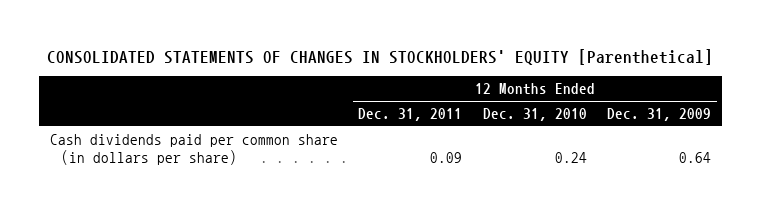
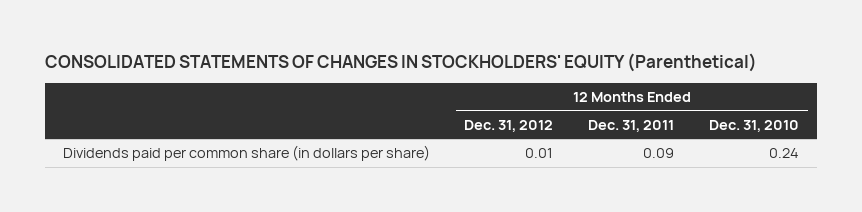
[47,48,714,65] CONSOLIDATED STATEMENTS OF CHANGES IN STOCKHOLDERS' EQUITY [Parenthetical] -> [45,52,758,72] CONSOLIDATED STATEMENTS OF CHANGES IN STOCKHOLDERS' EQUITY (Parenthetical)
[607,108,712,122] Dec. 31, 2009 -> none
none -> [464,119,554,132] Dec. 31, 2012
[49,133,338,166] Cash dividends paid per common share (in dollars per share) -> [62,145,430,162] Dividends paid per common share (in dollars per share)

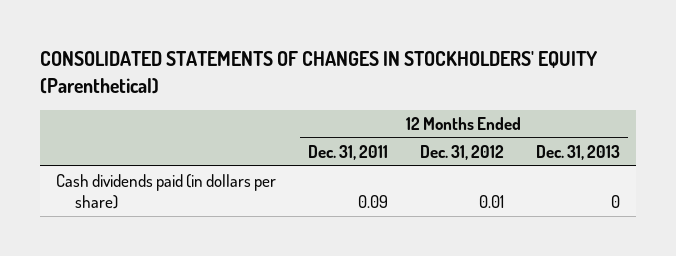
[709,119,800,132] Dec. 31, 2010 -> none
none -> [536,144,621,160] Dec. 31, 2013
[62,145,430,162] Dividends paid per common share (in dollars per share) -> [56,174,277,209] Cash dividends paid (in dollars per share)

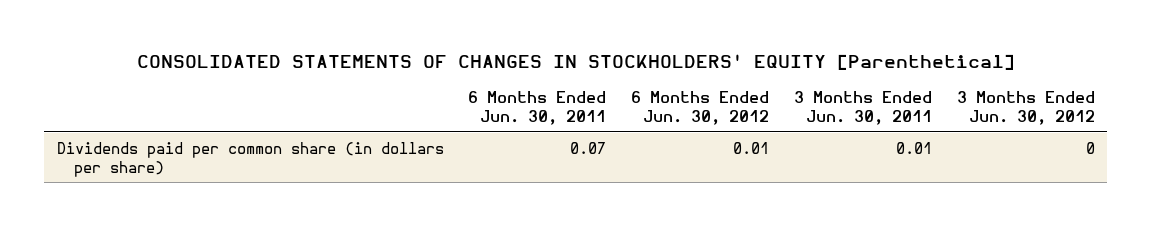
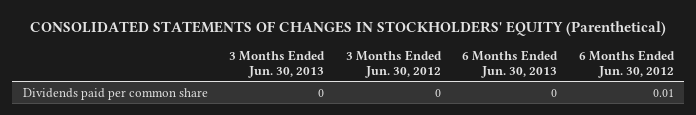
[136,53,1015,70] CONSOLIDATED STATEMENTS OF CHANGES IN STOCKHOLDERS' EQUITY [Parenthetical] -> [30,21,667,37] CONSOLIDATED STATEMENTS OF CHANGES IN STOCKHOLDERS' EQUITY (Parenthetical)
[468,91,607,126] 6 Months Ended Jun. 30, 2011 -> none
[794,91,933,126] 3 Months Ended Jun. 30, 2011 -> none
none -> [229,49,326,78] 3 Months Ended Jun. 30, 2013
none -> [462,49,559,78] 6 Months Ended Jun. 30, 2013
[56,141,444,177] Dividends paid per common share (in dollars per share) -> [22,87,208,100] Dividends paid per common share

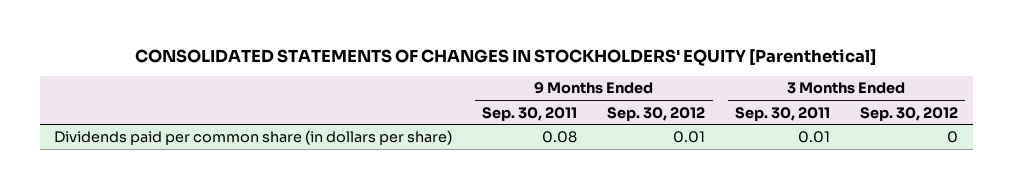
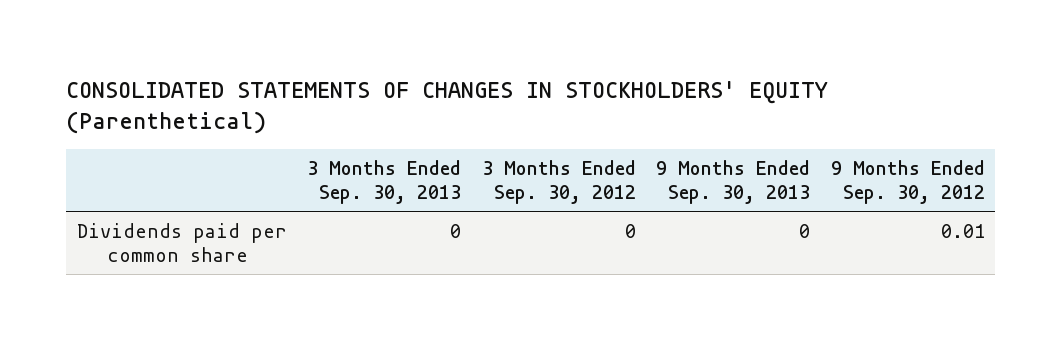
[135,48,877,66] CONSOLIDATED STATEMENTS OF CHANGES IN STOCKHOLDERS' EQUITY [Parenthetical] -> [66,80,829,135] CONSOLIDATED STATEMENTS OF CHANGES IN STOCKHOLDERS' EQUITY (Parenthetical)
[482,106,578,121] Sep. 30, 2011 -> none
[734,106,830,121] Sep. 30, 2011 -> none
none -> [307,160,462,205] 3 Months Ended Sep. 30, 2013
none -> [656,160,811,205] 9 Months Ended Sep. 30, 2013
[54,130,453,146] Dividends paid per common share (in dollars per share) -> [76,222,287,262] Dividends paid per common share

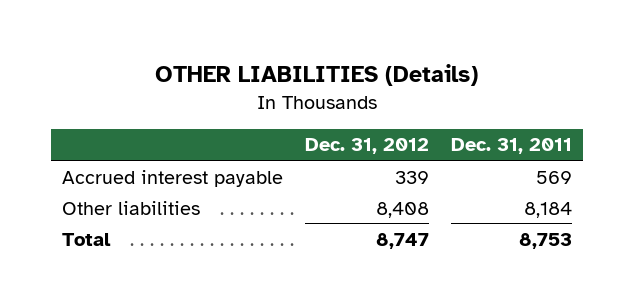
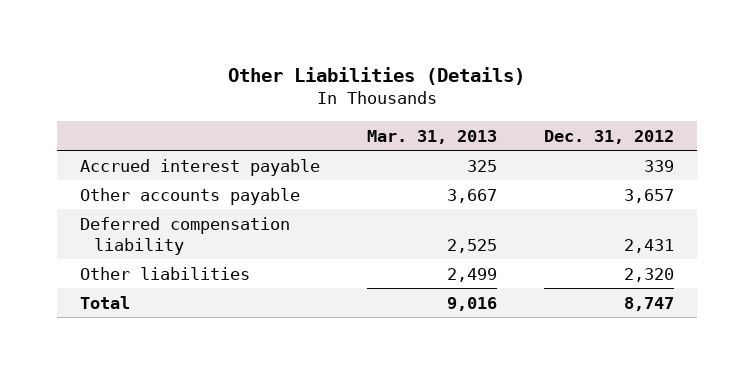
[155,63,479,86] OTHER LIABILITIES (Details) -> [227,67,525,86] Other Liabilities (Details)
[451,138,573,155] Dec. 31, 2011 -> none
none -> [366,129,497,144] Mar. 31, 2013
none -> [79,187,300,205] Other accounts payable
none -> [79,216,290,255] Deferred compensation liability
[376,201,430,218] 8,408 -> [623,267,674,282] 2,320

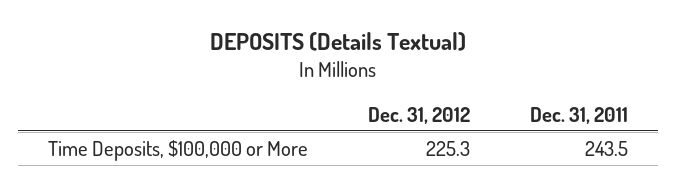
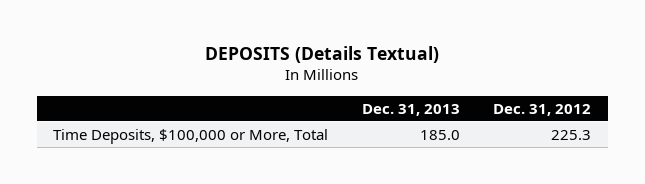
[530,106,629,124] Dec. 31, 2011 -> none
none -> [361,103,460,116] Dec. 31, 2013
[47,140,308,162] Time Deposits, $100,000 or More -> [53,128,329,144] Time Deposits, $100,000 or More, Total

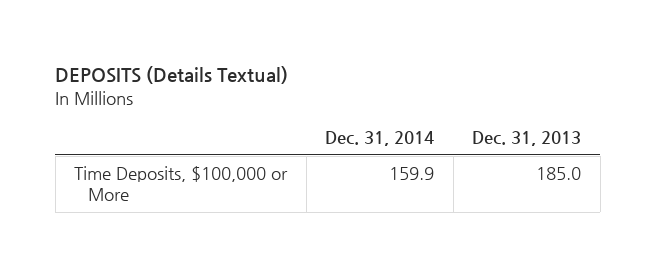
[493,103,592,116] Dec. 31, 2012 -> none
none -> [325,131,435,147] Dec. 31, 2014
[53,128,329,144] Time Deposits, $100,000 or More, Total -> [74,165,289,202] Time Deposits, $100,000 or More

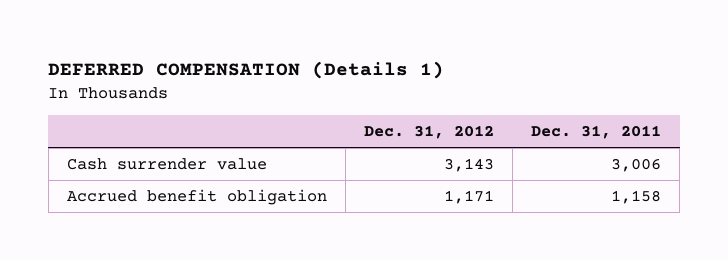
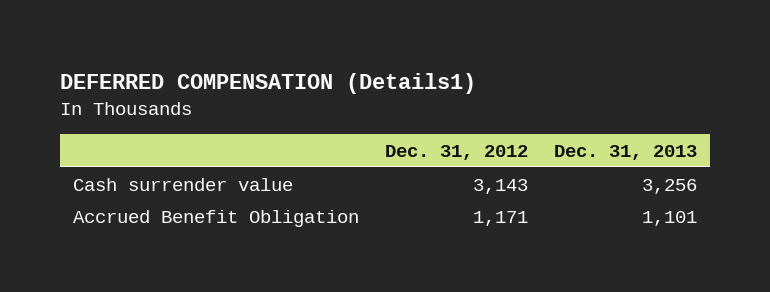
[48,60,445,79] DEFERRED COMPENSATION (Details 1) -> [59,73,476,95] DEFERRED COMPENSATION (Details1)
[531,125,662,140] Dec. 31, 2011 -> none
none -> [554,144,698,160] Dec. 31, 2013
[66,188,327,205] Accrued benefit obligation -> [72,209,359,227] Accrued Benefit Obligation

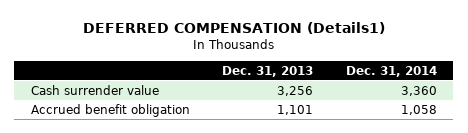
[385,144,529,160] Dec. 31, 2012 -> none
none -> [346,65,438,77] Dec. 31, 2014
[72,209,359,227] Accrued Benefit Obligation -> [30,103,190,117] Accrued benefit obligation

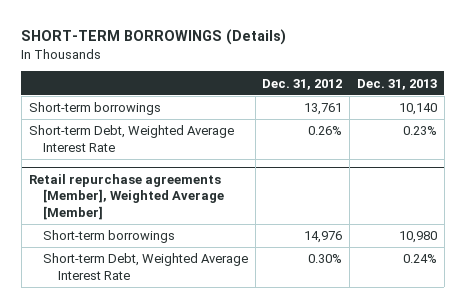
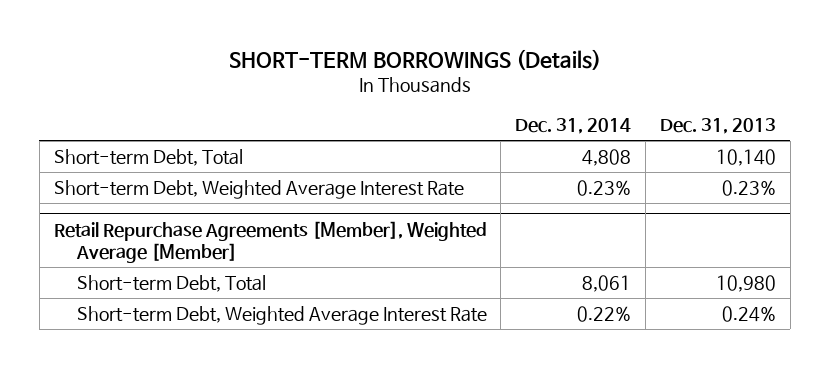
[262,78,343,90] Dec. 31, 2012 -> none
none -> [515,118,632,135] Dec. 31, 2014
[28,102,161,116] Short-term borrowings -> [53,149,243,167] Short-term Debt, Total
[28,173,225,220] Retail repurchase agreements [Member], Weighted Average [Member] -> [53,220,487,263] Retail Repurchase Agreements [Member], Weighted Average [Member]
[43,230,176,244] Short-term borrowings -> [76,275,266,293] Short-term Debt, Total

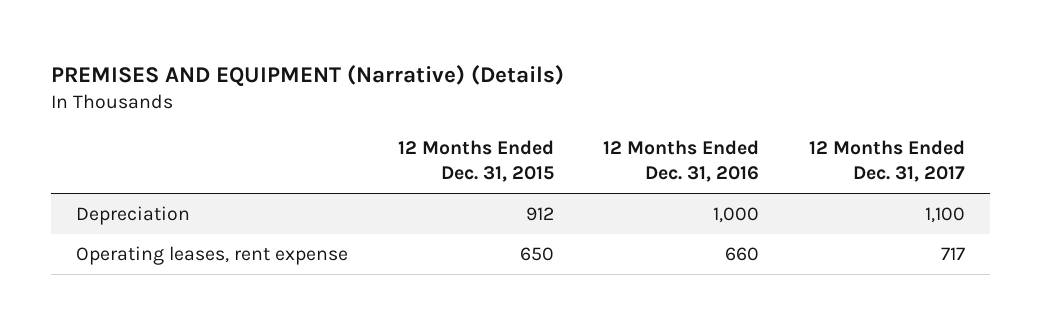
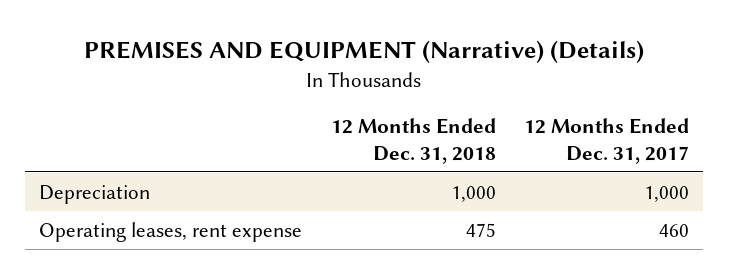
[397,140,554,183] 12 Months Ended Dec. 31, 2015 -> none
[603,140,760,183] 12 Months Ended Dec. 31, 2016 -> none
none -> [330,118,496,164] 12 Months Ended Dec. 31, 2018
[924,207,965,224] 1,100 -> [644,185,690,202] 1,000
[940,247,965,261] 717 -> [659,223,690,237] 460

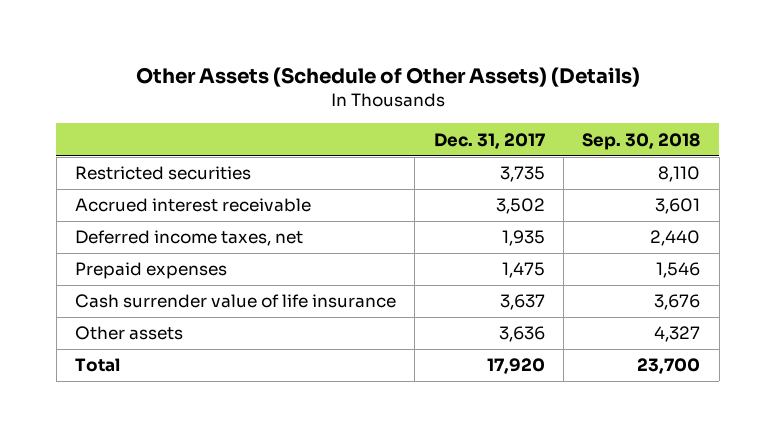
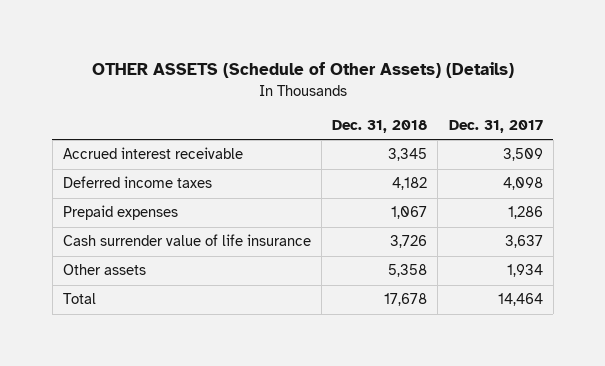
[135,66,640,87] Other Assets (Schedule of Other Assets) (Details) -> [91,62,514,79] OTHER ASSETS (Schedule of Other Assets) (Details)
[582,132,701,150] Sep. 30, 2018 -> none
none -> [332,120,428,134] Dec. 31, 2018
[74,166,251,181] Restricted securities -> none
[495,198,545,215] 3,502 -> [502,148,543,162] 3,509
[74,230,303,247] Deferred income taxes, net -> [62,176,212,189] Deferred income taxes
[501,230,545,247] 1,935 -> [502,177,543,191] 4,098
[501,262,545,279] 1,475 -> [507,206,543,220] 1,286
[498,326,545,343] 3,636 -> [506,264,543,278] 1,934
[486,358,545,375] 17,920 -> [497,293,543,307] 14,464

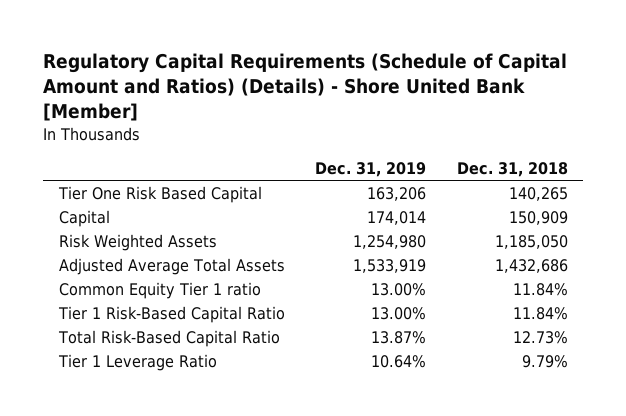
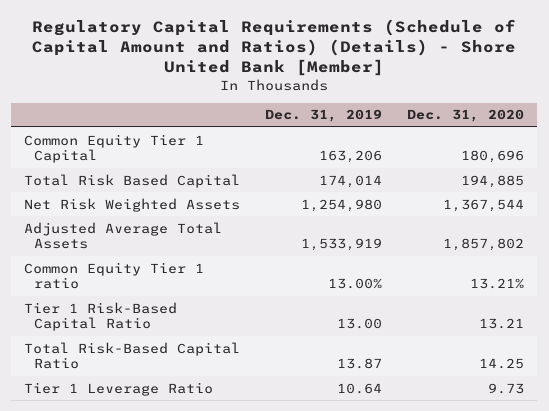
[456,162,568,178] Dec. 31, 2018 -> none
none -> [407,109,525,123] Dec. 31, 2020
[57,186,262,204] Tier One Risk Based Capital -> [24,133,205,164] Common Equity Tier 1 Capital
[58,210,110,228] Capital -> [24,173,241,188] Total Risk Based Capital
[58,234,217,252] Risk Weighted Assets -> [24,197,241,212] Net Risk Weighted Assets
[371,307,427,321] 13.00% -> [337,318,383,330] 13.00
[371,331,427,345] 13.87% -> [337,358,383,370] 13.87
[371,355,427,369] 10.64% -> [337,382,383,394] 10.64

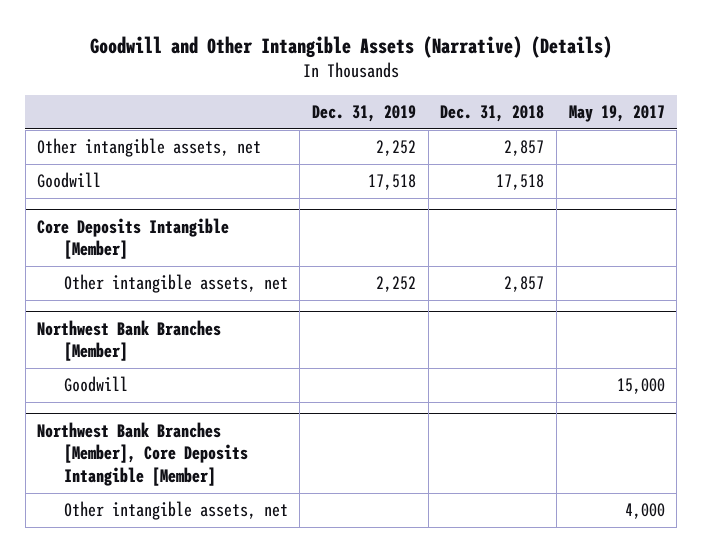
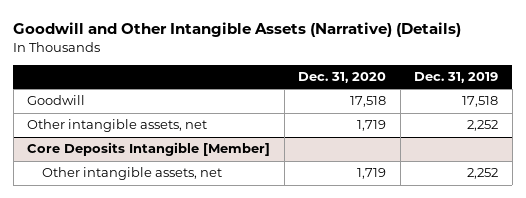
[440,104,545,122] Dec. 31, 2018 -> none
[568,104,665,122] May 19, 2017 -> none
none -> [298,72,387,84] Dec. 31, 2020
[37,138,262,158] Other intangible assets, net -> [27,119,208,133] Other intangible assets, net
[37,319,222,362] Northwest Bank Branches [Member] -> none
[63,376,128,393] Goodwill -> none
[37,421,248,486] Northwest Bank Branches [Member], Core Deposits Intangible [Member] -> none
[63,501,288,521] Other intangible assets, net -> none

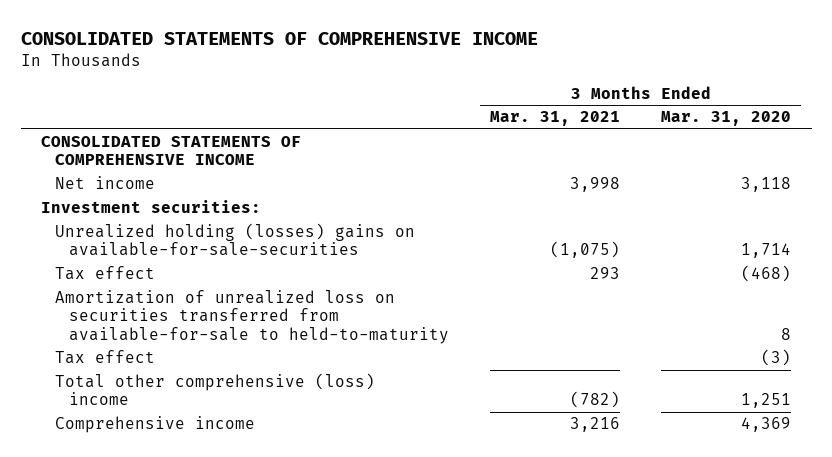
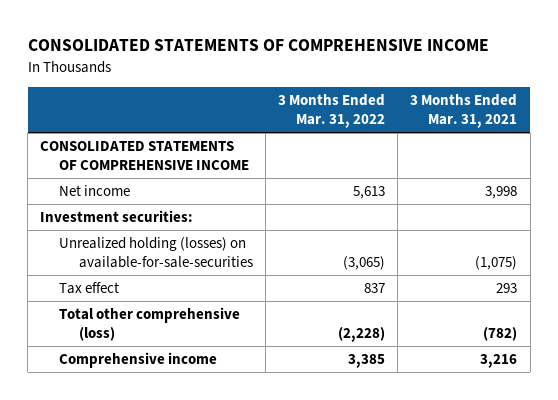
[661,111,792,127] Mar. 31, 2020 -> none
none -> [278,94,386,129] 3 Months Ended Mar. 31, 2022
[55,223,416,257] Unrealized holding (losses) gains on available-for-sale-securities -> [59,237,253,269] Unrealized holding (losses) on available-for-sale-securities
[55,290,449,344] Amortization of unrealized loss on securities transferred from available-for-sale to held-to-maturity -> none
[55,350,156,365] Tax effect -> none
[55,373,376,406] Total other comprehensive (loss) income -> [59,307,241,342] Total other comprehensive (loss)

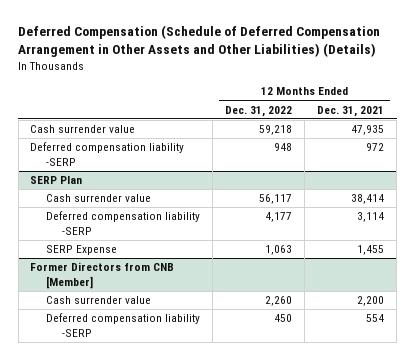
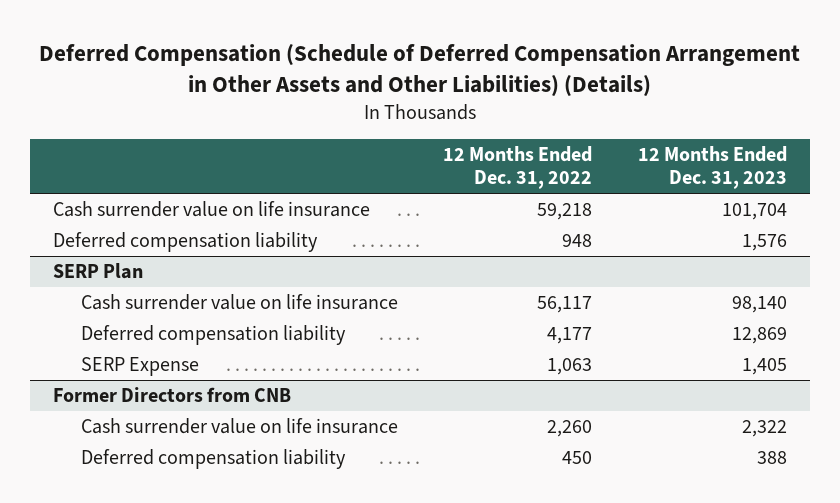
[317,105,385,117] Dec. 31, 2021 -> none
none -> [638,145,788,190] 12 Months Ended Dec. 31, 2023
[30,125,136,134] Cash surrender value -> [52,201,370,218] Cash surrender value on life insurance
[30,142,185,166] Deferred compensation liability -SERP -> [52,232,318,253] Deferred compensation liability
[46,194,152,203] Cash surrender value -> [80,294,398,311] Cash surrender value on life insurance
[46,211,201,235] Deferred compensation liability -SERP -> [80,325,346,346] Deferred compensation liability
[30,262,175,289] Former Directors from CNB [Member] -> [52,387,291,403] Former Directors from CNB
[46,296,152,305] Cash surrender value -> [80,418,398,435] Cash surrender value on life insurance
[46,313,201,337] Deferred compensation liability -SERP -> [80,449,346,470] Deferred compensation liability

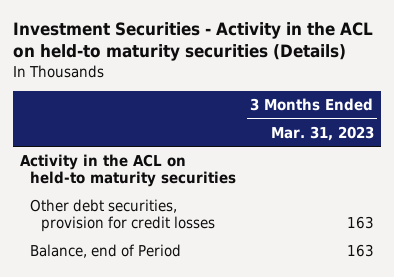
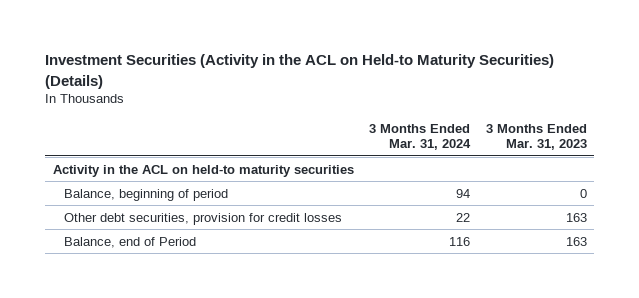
[12,22,373,62] Investment Securities - Activity in the ACL on held-to maturity securities (Details) -> [45,54,555,89] Investment Securities (Activity in the ACL on Held-to Maturity Securities) (Details)
none -> [369,124,472,151] 3 Months Ended Mar. 31, 2024
none -> [63,188,228,201] Balance, beginning of period

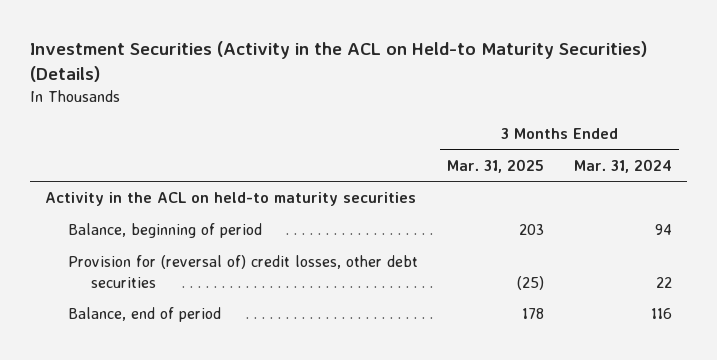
[485,124,587,151] 3 Months Ended Mar. 31, 2023 -> none
none -> [447,158,545,173] Mar. 31, 2025
[63,212,342,225] Other debt securities, provision for credit losses -> [67,255,418,288] Provision for (reversal of) credit losses, other debt securities
[63,236,196,248] Balance, end of Period -> [67,307,221,323] Balance, end of period

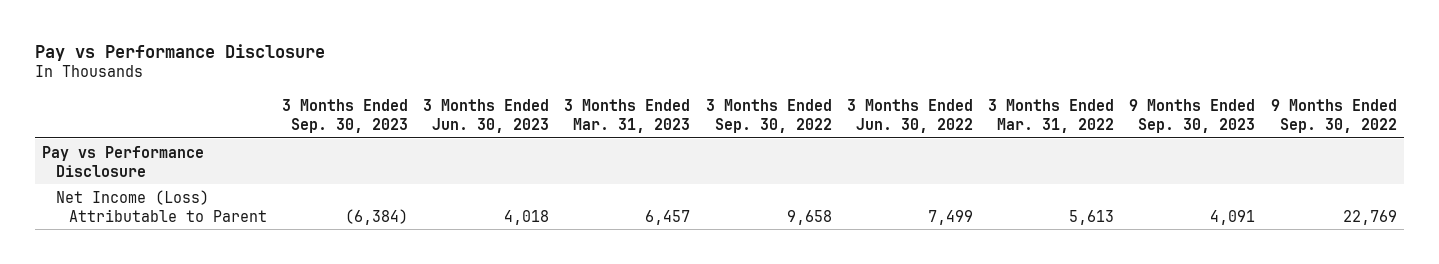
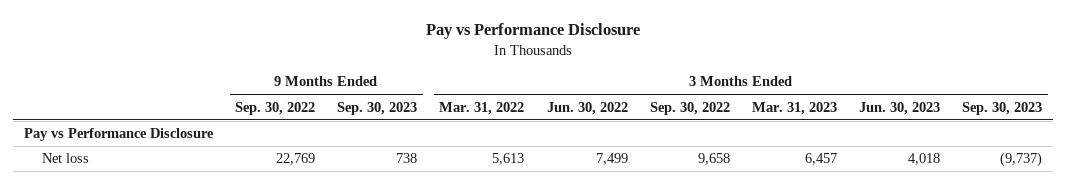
[55,189,267,222] Net Income (Loss) Attributable to Parent -> [42,153,90,164] Net loss
[345,208,409,225] (6,384) -> [1000,152,1043,168] (9,737)
[1210,209,1256,225] 4,091 -> [396,153,418,164] 738

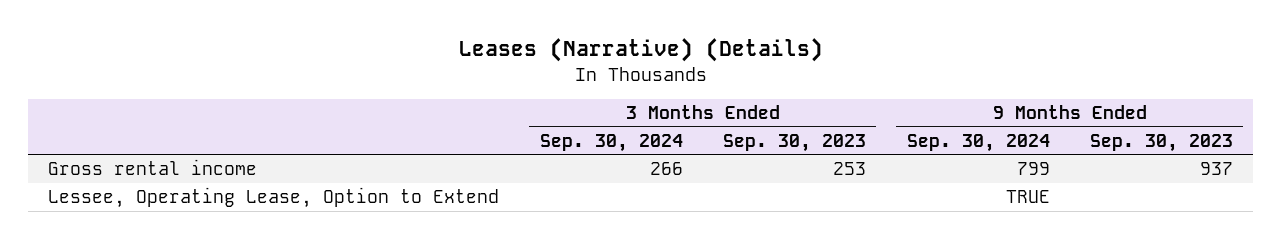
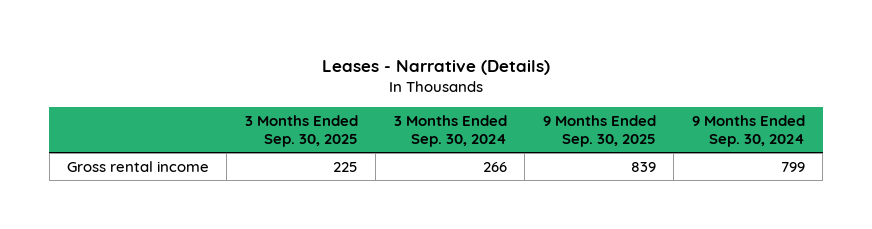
[458,38,823,63] Leases (Narrative) (Details) -> [321,60,550,76] Leases - Narrative (Details)
[723,133,867,152] Sep. 30, 2023 -> none
[1090,133,1234,152] Sep. 30, 2023 -> none
none -> [244,115,358,148] 3 Months Ended Sep. 30, 2025
none -> [542,115,656,148] 9 Months Ended Sep. 30, 2025
[48,187,500,209] Lessee, Operating Lease, Option to Extend -> none

